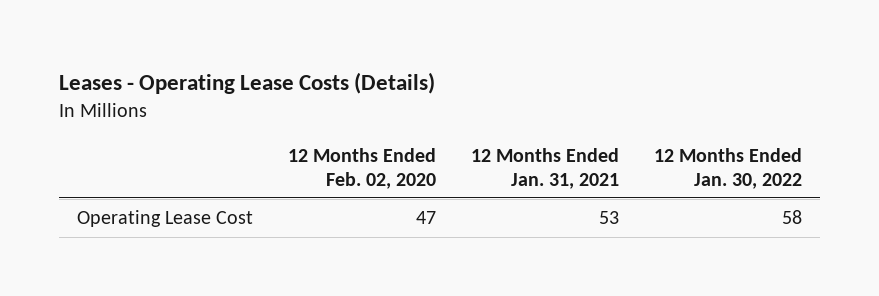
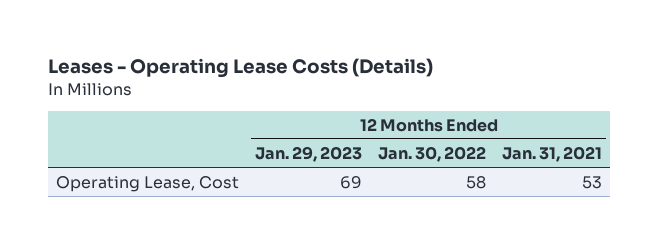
[287,147,436,189] 12 Months Ended Feb. 02, 2020 -> none
none -> [255,145,363,162] Jan. 29, 2023
[76,210,253,228] Operating Lease Cost -> [56,176,240,193] Operating Lease, Cost

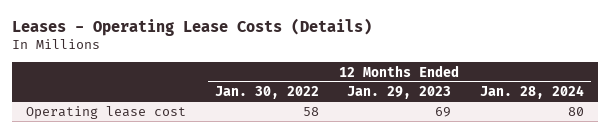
[502,145,603,162] Jan. 31, 2021 -> none
none -> [479,84,584,99] Jan. 28, 2024
[56,176,240,193] Operating Lease, Cost -> [26,106,187,120] Operating lease cost

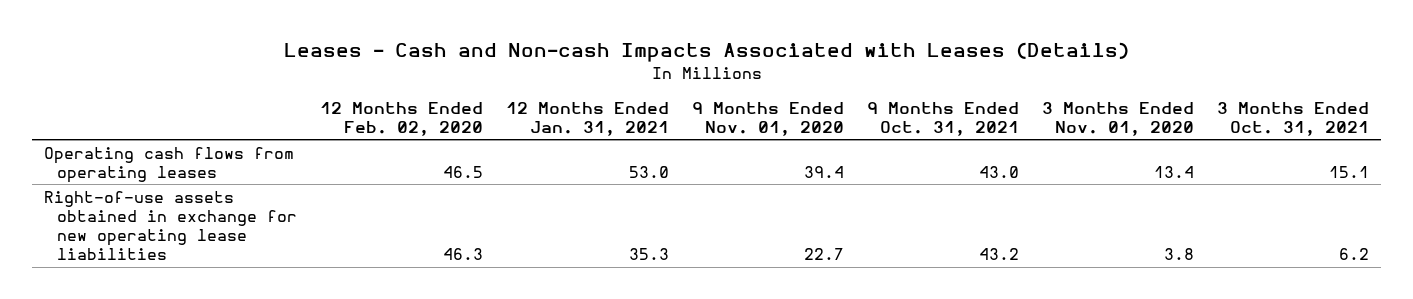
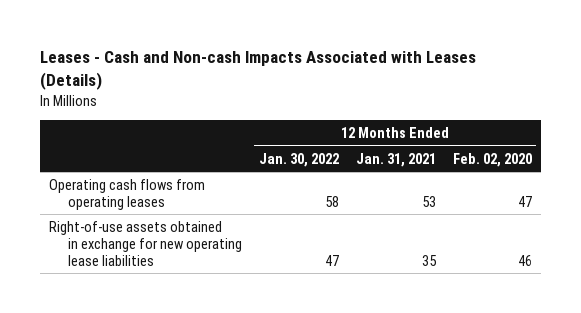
[692,101,845,137] 9 Months Ended Nov. 01, 2020 -> none
[867,101,1020,137] 9 Months Ended Oct. 31, 2021 -> none
[1042,101,1195,137] 3 Months Ended Nov. 01, 2020 -> none
[1217,101,1370,137] 3 Months Ended Oct. 31, 2021 -> none
none -> [258,152,339,167] Jan. 30, 2022
[442,165,483,178] 46.5 -> [518,195,533,207] 47
[628,165,669,178] 53.0 -> [421,195,436,207] 53
[442,248,483,261] 46.3 -> [518,254,533,266] 46
[628,248,669,261] 35.3 -> [421,254,437,266] 35

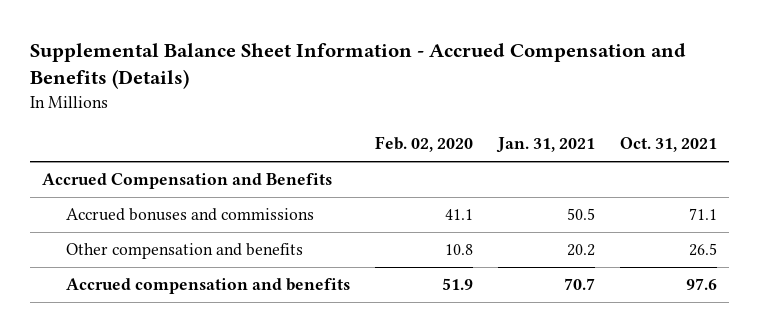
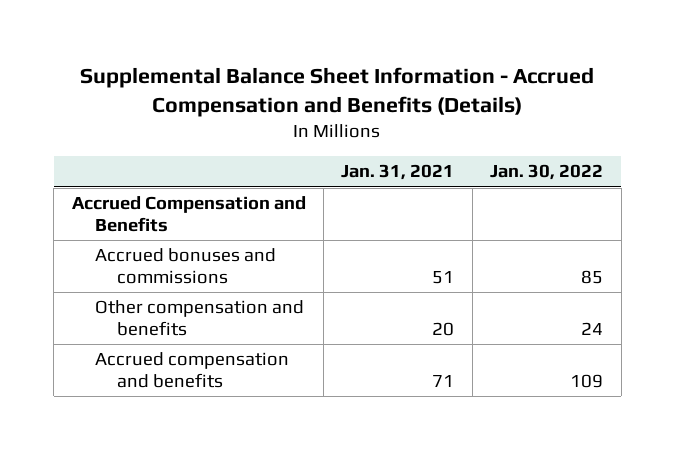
[374,136,473,153] Feb. 02, 2020 -> none
[619,137,717,153] Oct. 31, 2021 -> none
none -> [490,164,604,181] Jan. 30, 2022
[566,208,595,221] 50.5 -> [432,271,455,285] 51
[566,244,595,257] 20.2 -> [432,322,455,337] 20
[563,278,595,291] 70.7 -> [432,375,455,388] 71

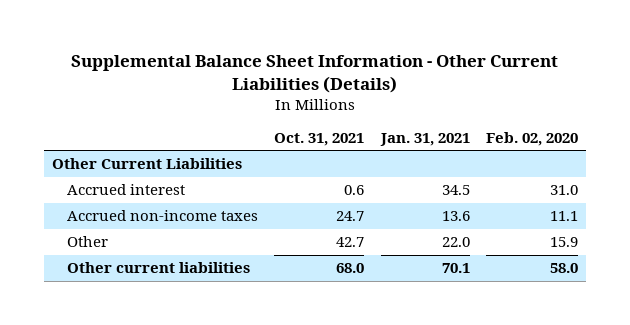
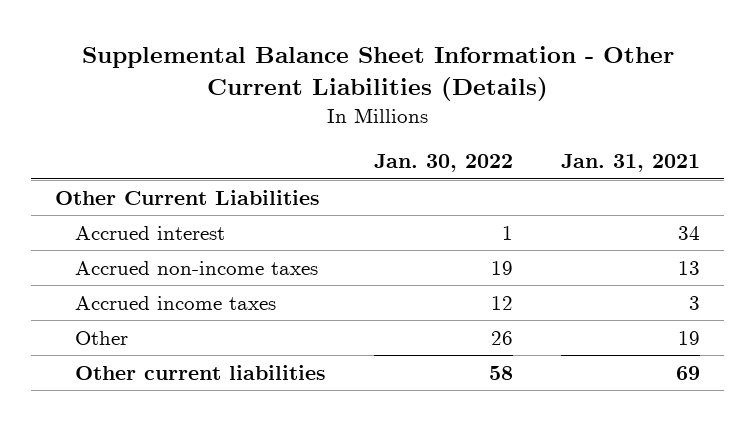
[274,132,365,146] Oct. 31, 2021 -> none
[486,131,579,146] Feb. 02, 2020 -> none
none -> [374,154,514,173] Jan. 30, 2022
[441,185,470,196] 34.5 -> [678,225,701,240] 34
[441,211,470,222] 13.6 -> [678,260,701,275] 13
none -> [75,295,277,310] Accrued income taxes
[441,237,470,248] 22.0 -> [678,330,701,345] 19
[441,263,470,274] 70.1 -> [676,365,701,380] 69

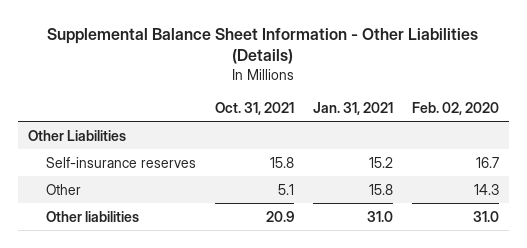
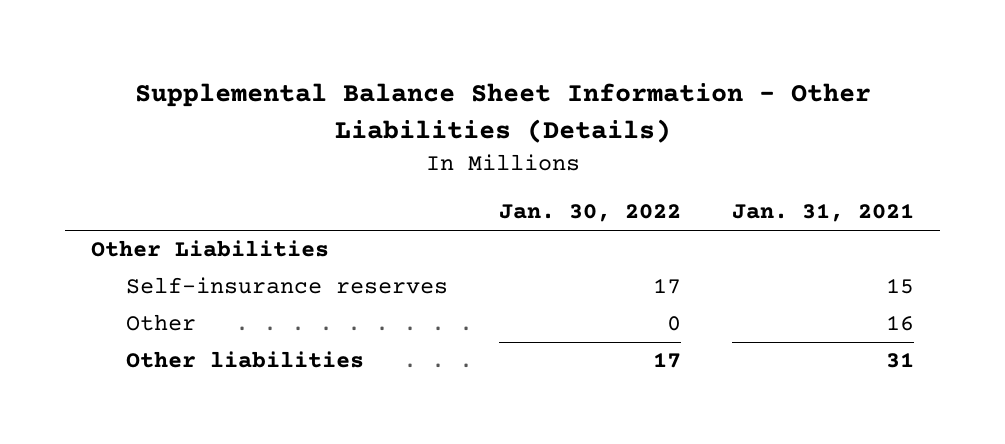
[215,101,295,115] Oct. 31, 2021 -> none
[412,101,500,115] Feb. 02, 2020 -> none
none -> [499,204,682,223] Jan. 30, 2022
[369,156,394,168] 15.2 -> [886,278,915,295] 15
[369,183,394,195] 15.8 -> [886,315,915,332] 16
[367,210,394,222] 31.0 -> [886,352,915,369] 31

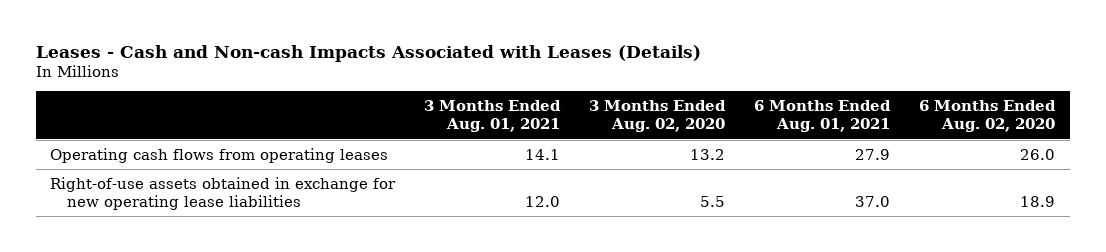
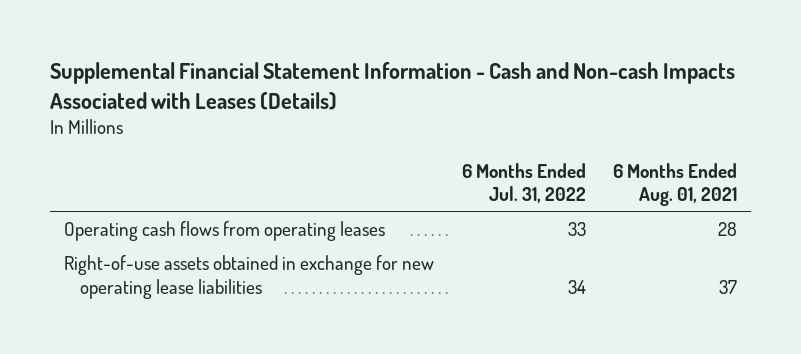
[35,44,701,62] Leases - Cash and Non-cash Impacts Associated with Leases (Details) -> [50,62,736,110] Supplemental Financial Statement Information - Cash and Non-cash Impacts Associated with Leases (Details)
[424,100,562,133] 3 Months Ended Aug. 01, 2021 -> none
[589,100,727,133] 3 Months Ended Aug. 02, 2020 -> none
[919,100,1057,133] 6 Months Ended Aug. 02, 2020 -> none
none -> [461,162,586,203] 6 Months Ended Jul. 31, 2022
[855,148,891,160] 27.9 -> [718,222,738,237] 28
[855,195,891,207] 37.0 -> [719,279,738,294] 37

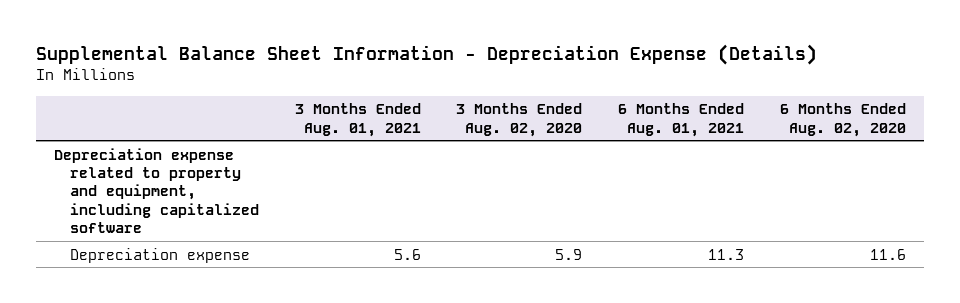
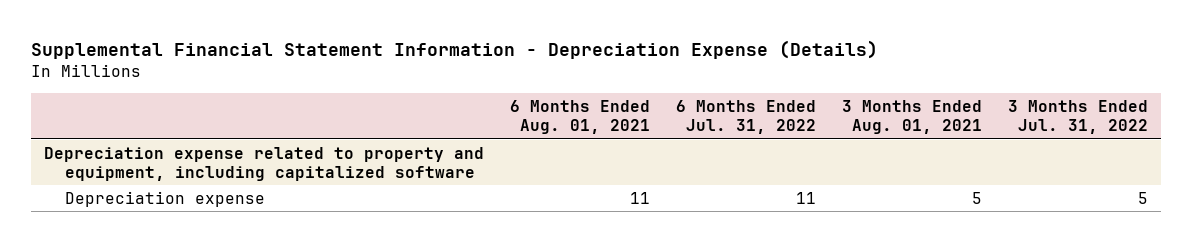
[36,43,818,65] Supplemental Balance Sheet Information - Depreciation Expense (Details) -> [31,40,879,60] Supplemental Financial Statement Information - Depreciation Expense (Details)
[456,103,583,137] 3 Months Ended Aug. 02, 2020 -> none
[779,103,906,137] 6 Months Ended Aug. 02, 2020 -> none
none -> [676,100,817,135] 6 Months Ended Jul. 31, 2022
none -> [1008,100,1149,135] 3 Months Ended Jul. 31, 2022
[393,248,421,260] 5.6 -> [972,191,983,204] 5
[708,248,745,260] 11.3 -> [630,191,651,204] 11

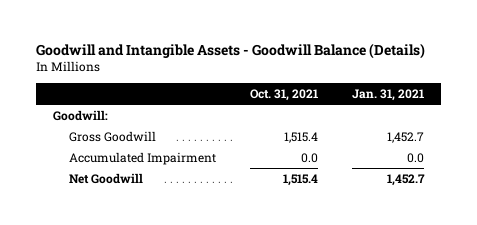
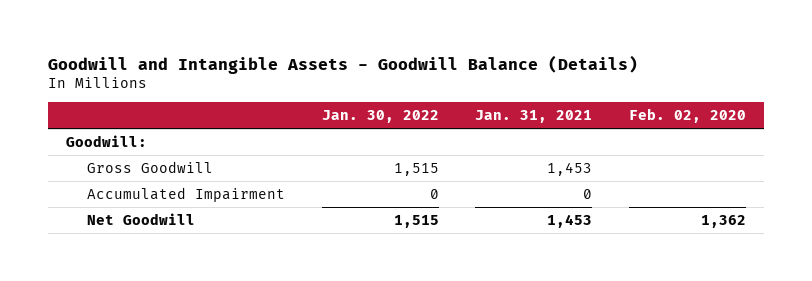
[250,89,319,102] Oct. 31, 2021 -> none
none -> [321,110,439,124] Jan. 30, 2022
none -> [628,108,746,124] Feb. 02, 2020
[387,131,425,143] 1,452.7 -> [547,161,593,176] 1,453
[407,152,425,163] 0.0 -> [583,188,593,199] 0
[387,173,426,186] 1,452.7 -> [547,213,593,228] 1,453

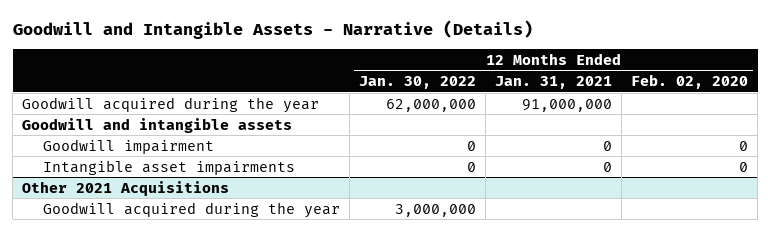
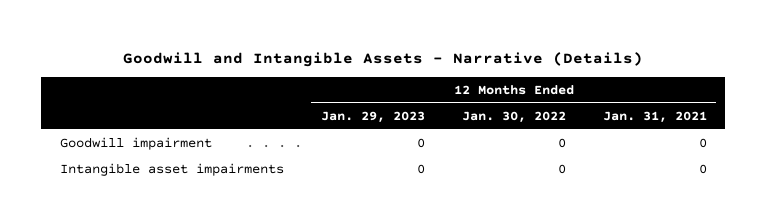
[631,74,749,90] Feb. 02, 2020 -> none
none -> [320,110,425,123] Jan. 29, 2023
[22,96,320,113] Goodwill acquired during the year -> none
[22,117,293,133] Goodwill and intangible assets -> none
[22,180,230,196] Other 2021 Acquisitions -> none
[42,201,340,218] Goodwill acquired during the year -> none

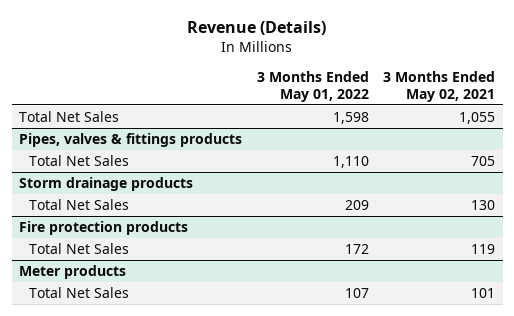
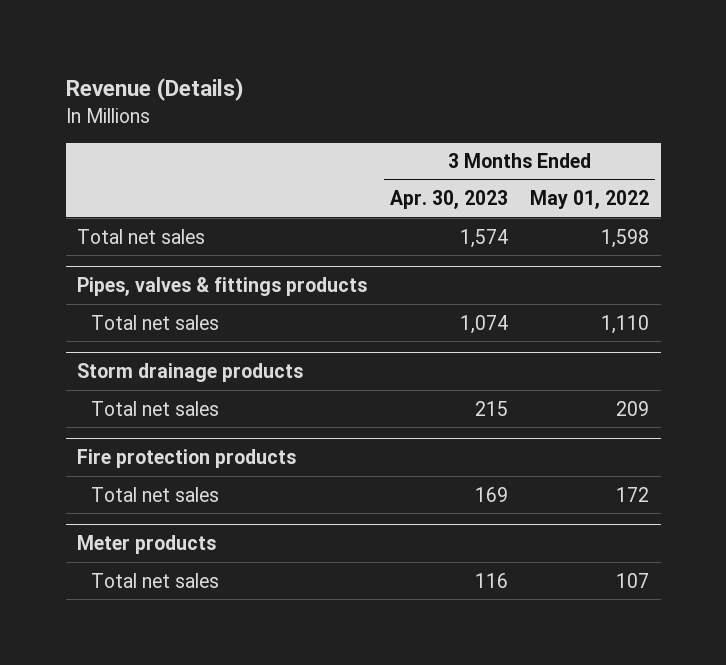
[383,70,496,102] 3 Months Ended May 02, 2021 -> none
none -> [389,190,508,210] Apr. 30, 2023
[18,111,119,123] Total Net Sales -> [77,228,206,244] Total net sales
[29,155,130,167] Total Net Sales -> [91,314,220,330] Total net sales
[29,199,130,211] Total Net Sales -> [91,400,220,416] Total net sales
[29,243,130,255] Total Net Sales -> [91,486,220,502] Total net sales
[29,287,130,299] Total Net Sales -> [91,572,220,588] Total net sales

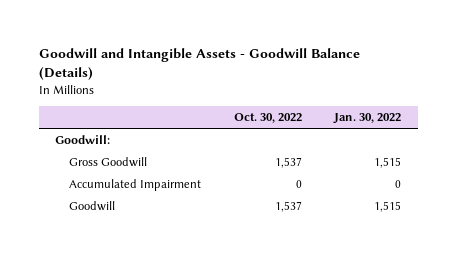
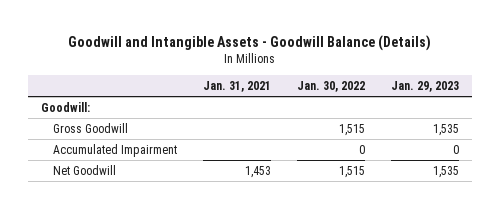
[233,113,302,124] Oct. 30, 2022 -> none
none -> [203,81,272,93] Jan. 31, 2021
none -> [390,81,459,93] Jan. 29, 2023
[69,201,116,212] Goodwill -> [53,164,117,175] Net Goodwill

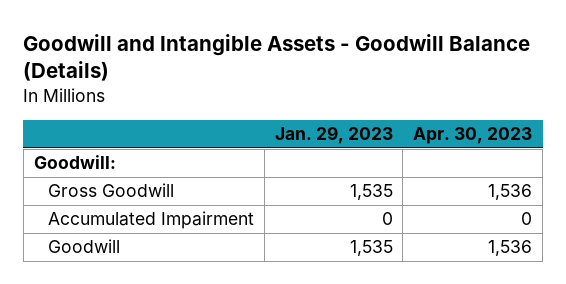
[203,81,272,93] Jan. 31, 2021 -> none
[297,81,366,93] Jan. 30, 2022 -> none
none -> [413,127,533,145] Apr. 30, 2023
[53,164,117,175] Net Goodwill -> [47,239,120,254] Goodwill

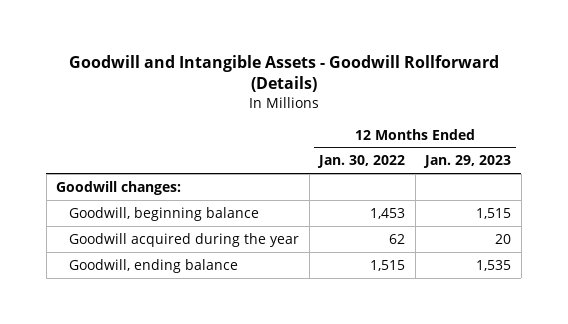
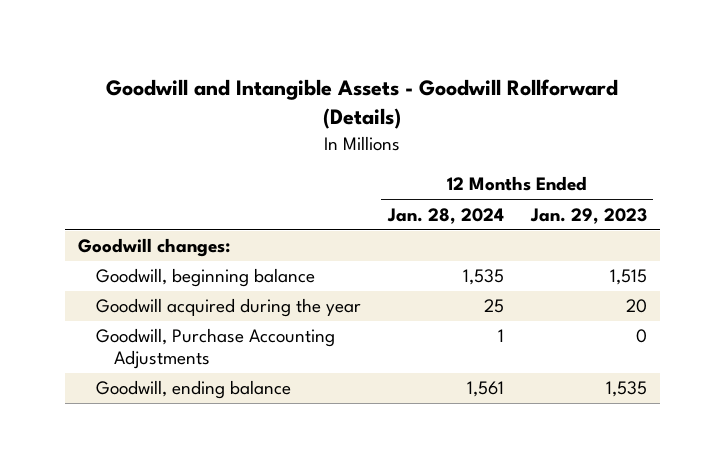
[317,155,406,169] Jan. 30, 2022 -> none
none -> [386,207,504,224] Jan. 28, 2024
none -> [96,328,336,370] Goodwill, Purchase Accounting Adjustments

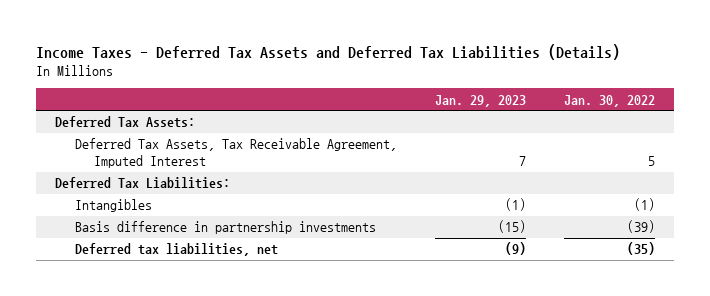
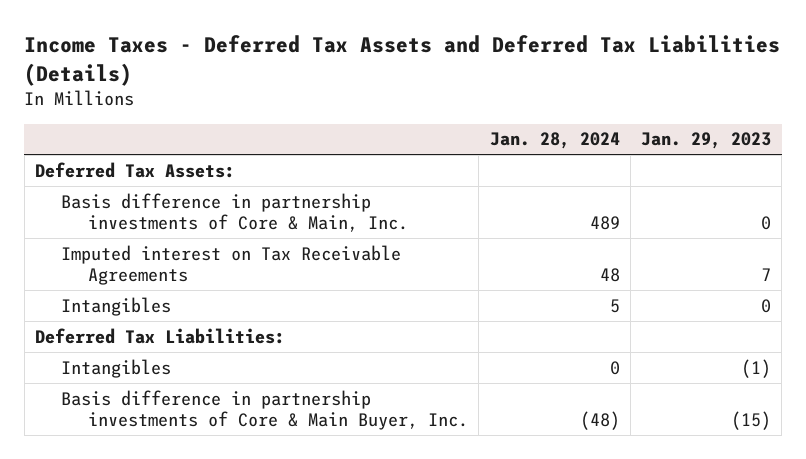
[563,94,655,107] Jan. 30, 2022 -> none
none -> [489,132,620,150] Jan. 28, 2024
none -> [61,192,408,233] Basis difference in partnership investments of Core & Main, Inc.
[74,138,397,168] Deferred Tax Assets, Tax Receivable Agreement, Imputed Interest -> [61,244,402,286] Imputed interest on Tax Receivable Agreements
none -> [61,296,172,316] Intangibles
[74,243,278,257] Deferred tax liabilities, net -> none
[74,221,376,235] Basis difference in partnership investments -> [61,389,468,431] Basis difference in partnership investments of Core & Main Buyer, Inc.

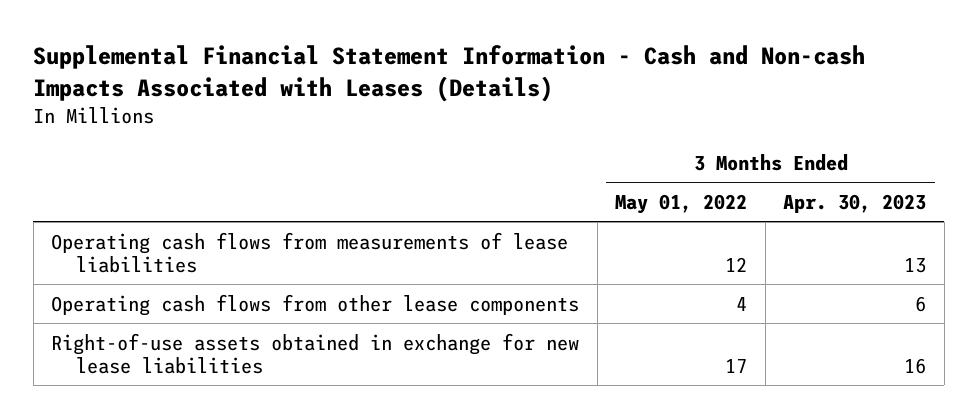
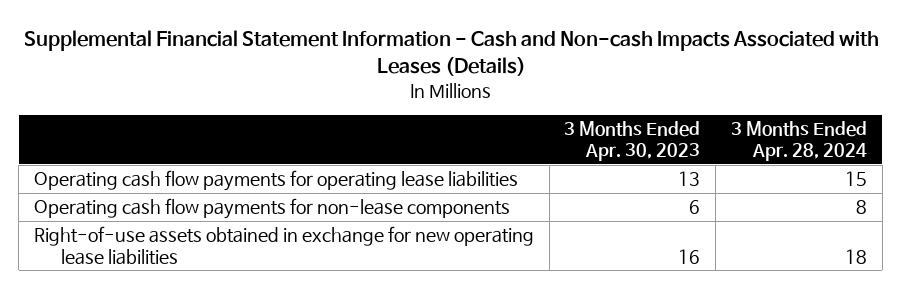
[615,194,748,215] May 01, 2022 -> none
none -> [731,120,868,162] 3 Months Ended Apr. 28, 2024
[51,231,569,274] Operating cash flows from measurements of lease liabilities -> [33,170,518,192] Operating cash flow payments for operating lease liabilities
[51,293,580,316] Operating cash flows from other lease components -> [33,198,510,220] Operating cash flow payments for non-lease components
[51,332,580,375] Right-of-use assets obtained in exchange for new lease liabilities -> [33,226,534,265] Right-of-use assets obtained in exchange for new operating lease liabilities

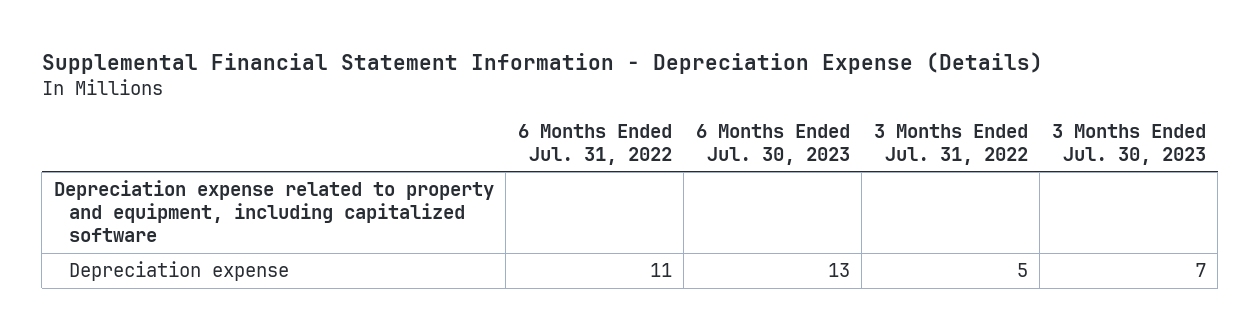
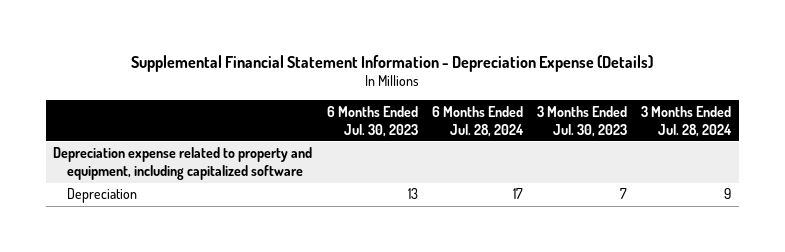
[517,123,672,165] 6 Months Ended Jul. 31, 2022 -> none
[873,123,1028,165] 3 Months Ended Jul. 31, 2022 -> none
none -> [431,105,524,137] 6 Months Ended Jul. 28, 2024
none -> [641,105,733,137] 3 Months Ended Jul. 28, 2024
[69,261,290,282] Depreciation expense -> [67,188,138,204] Depreciation

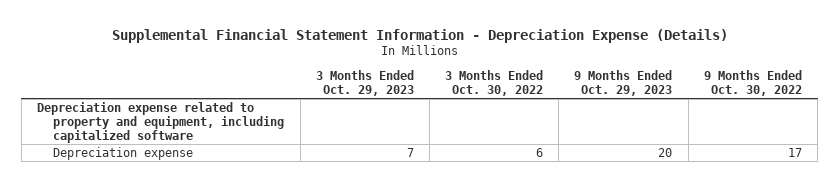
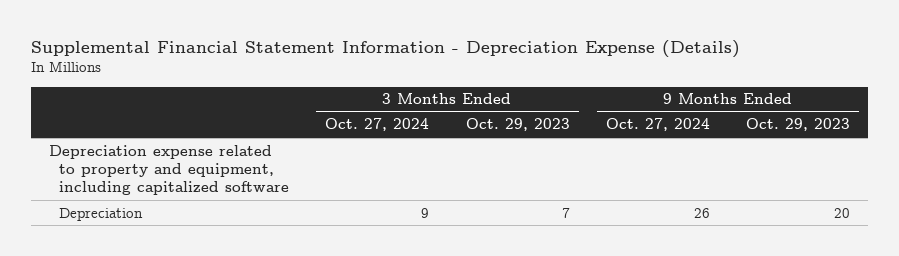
[445,69,544,96] 3 Months Ended Oct. 30, 2022 -> none
[703,69,802,96] 9 Months Ended Oct. 30, 2022 -> none
none -> [325,118,430,132] Oct. 27, 2024
none -> [605,118,710,132] Oct. 27, 2024
[53,146,194,160] Depreciation expense -> [58,207,143,221] Depreciation

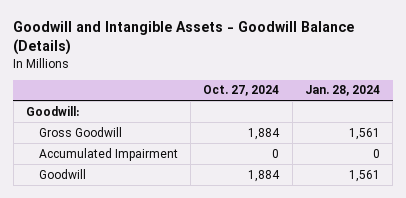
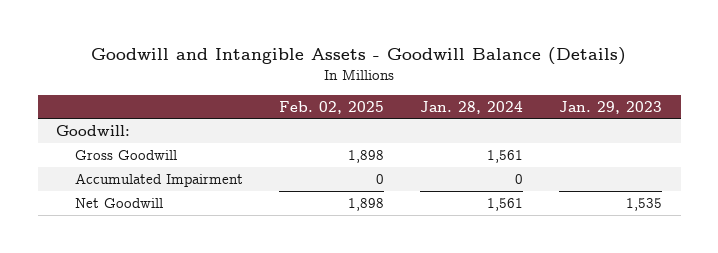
[203,85,280,97] Oct. 27, 2024 -> none
none -> [278,100,384,114] Feb. 02, 2025
none -> [559,100,663,114] Jan. 29, 2023
[38,168,86,179] Goodwill -> [74,197,163,208] Net Goodwill

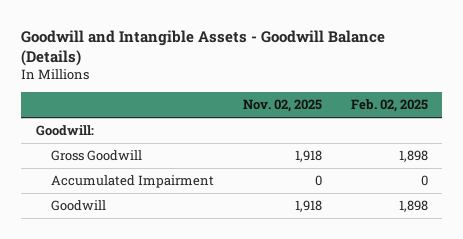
[420,100,524,114] Jan. 28, 2024 -> none
[559,100,663,114] Jan. 29, 2023 -> none
none -> [242,99,322,113] Nov. 02, 2025
[74,197,163,208] Net Goodwill -> [51,200,107,212] Goodwill

